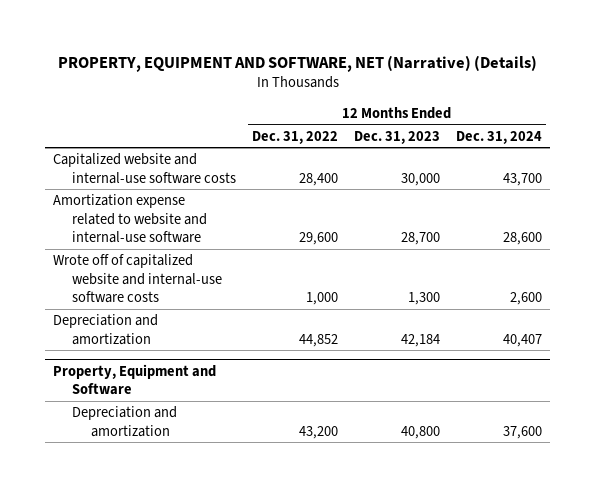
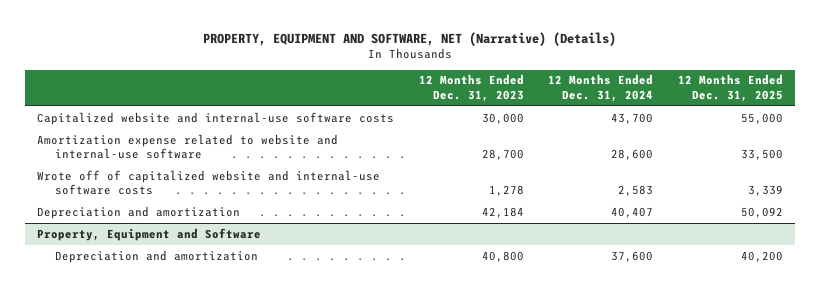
[252,130,339,144] Dec. 31, 2022 -> none
none -> [677,74,783,102] 12 Months Ended Dec. 31, 2025
[408,292,441,306] 1,300 -> [488,185,524,197] 1,278
[510,292,543,306] 2,600 -> [618,185,654,197] 2,583

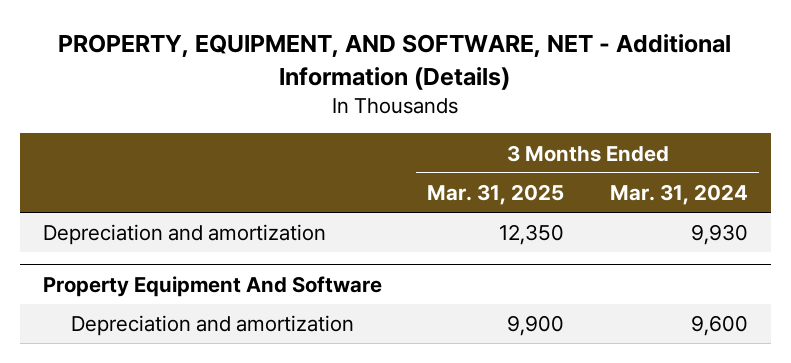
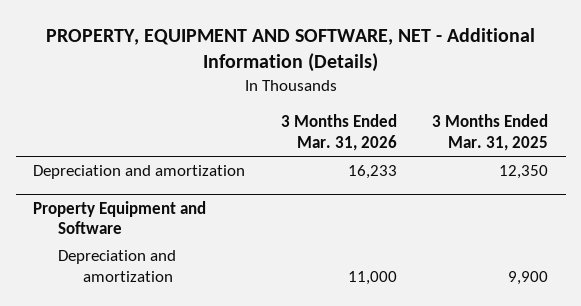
[58,34,732,90] PROPERTY, EQUIPMENT, AND SOFTWARE, NET - Additional Information (Details) -> [45,28,535,73] PROPERTY, EQUIPMENT AND SOFTWARE, NET - Additional Information (Details)
[609,184,748,206] Mar. 31, 2024 -> none
none -> [280,114,397,151] 3 Months Ended Mar. 31, 2026
[42,275,382,297] Property Equipment And Software -> [33,200,207,235] Property Equipment and Software

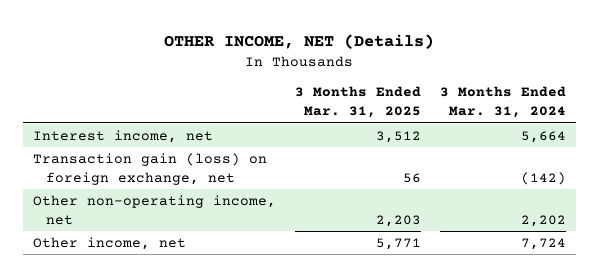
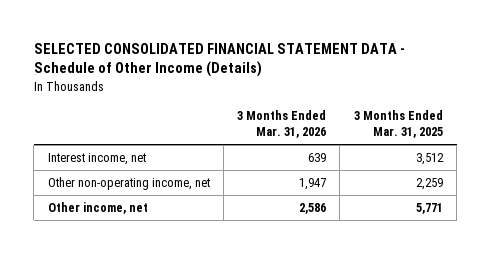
[164,33,435,49] OTHER INCOME, NET (Details) -> [33,42,405,78] SELECTED CONSOLIDATED FINANCIAL STATEMENT DATA - Schedule of Other Income (Details)
[440,86,567,119] 3 Months Ended Mar. 31, 2024 -> none
none -> [237,110,327,139] 3 Months Ended Mar. 31, 2026
[32,152,267,185] Transaction gain (loss) on foreign exchange, net -> none
[375,214,421,227] 2,203 -> [415,177,443,190] 2,259

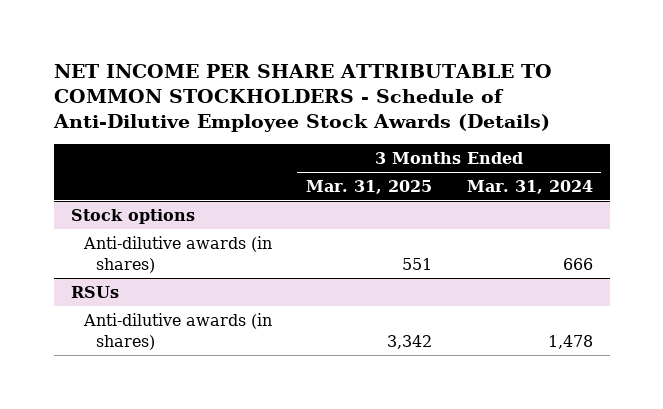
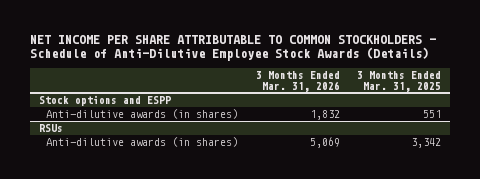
[466,179,593,194] Mar. 31, 2024 -> none
none -> [255,70,340,92] 3 Months Ended Mar. 31, 2026
[70,208,195,224] Stock options -> [38,95,171,107] Stock options and ESPP

